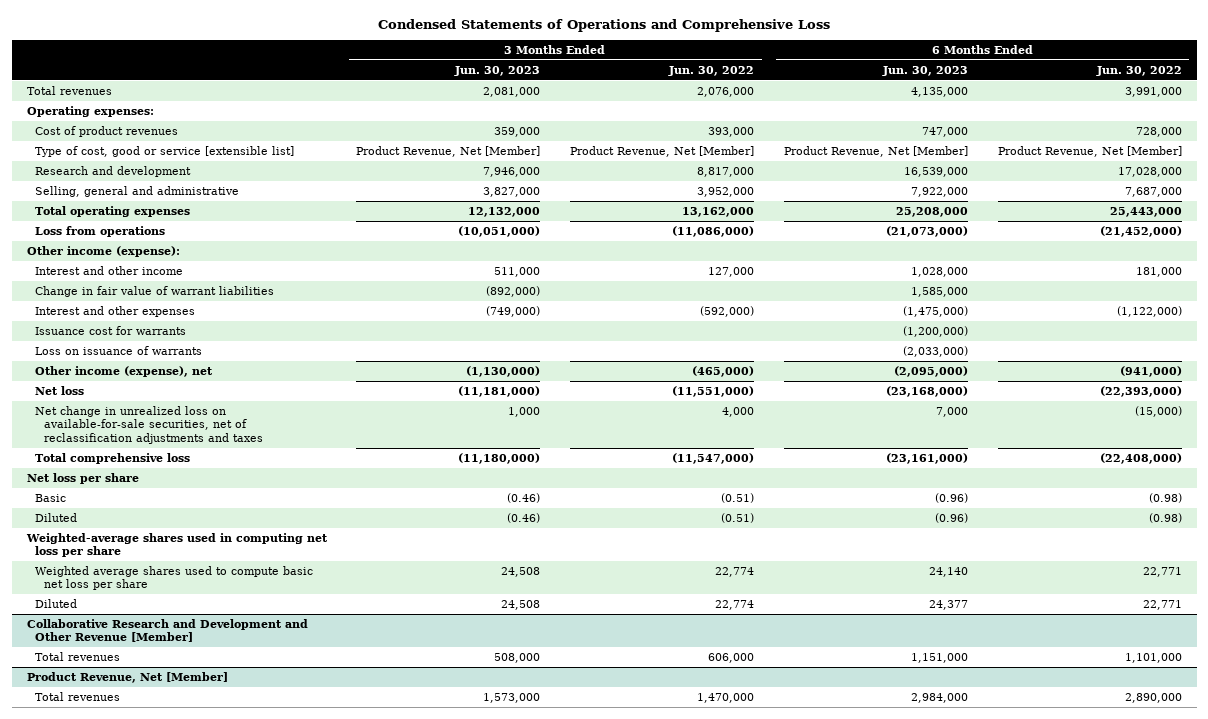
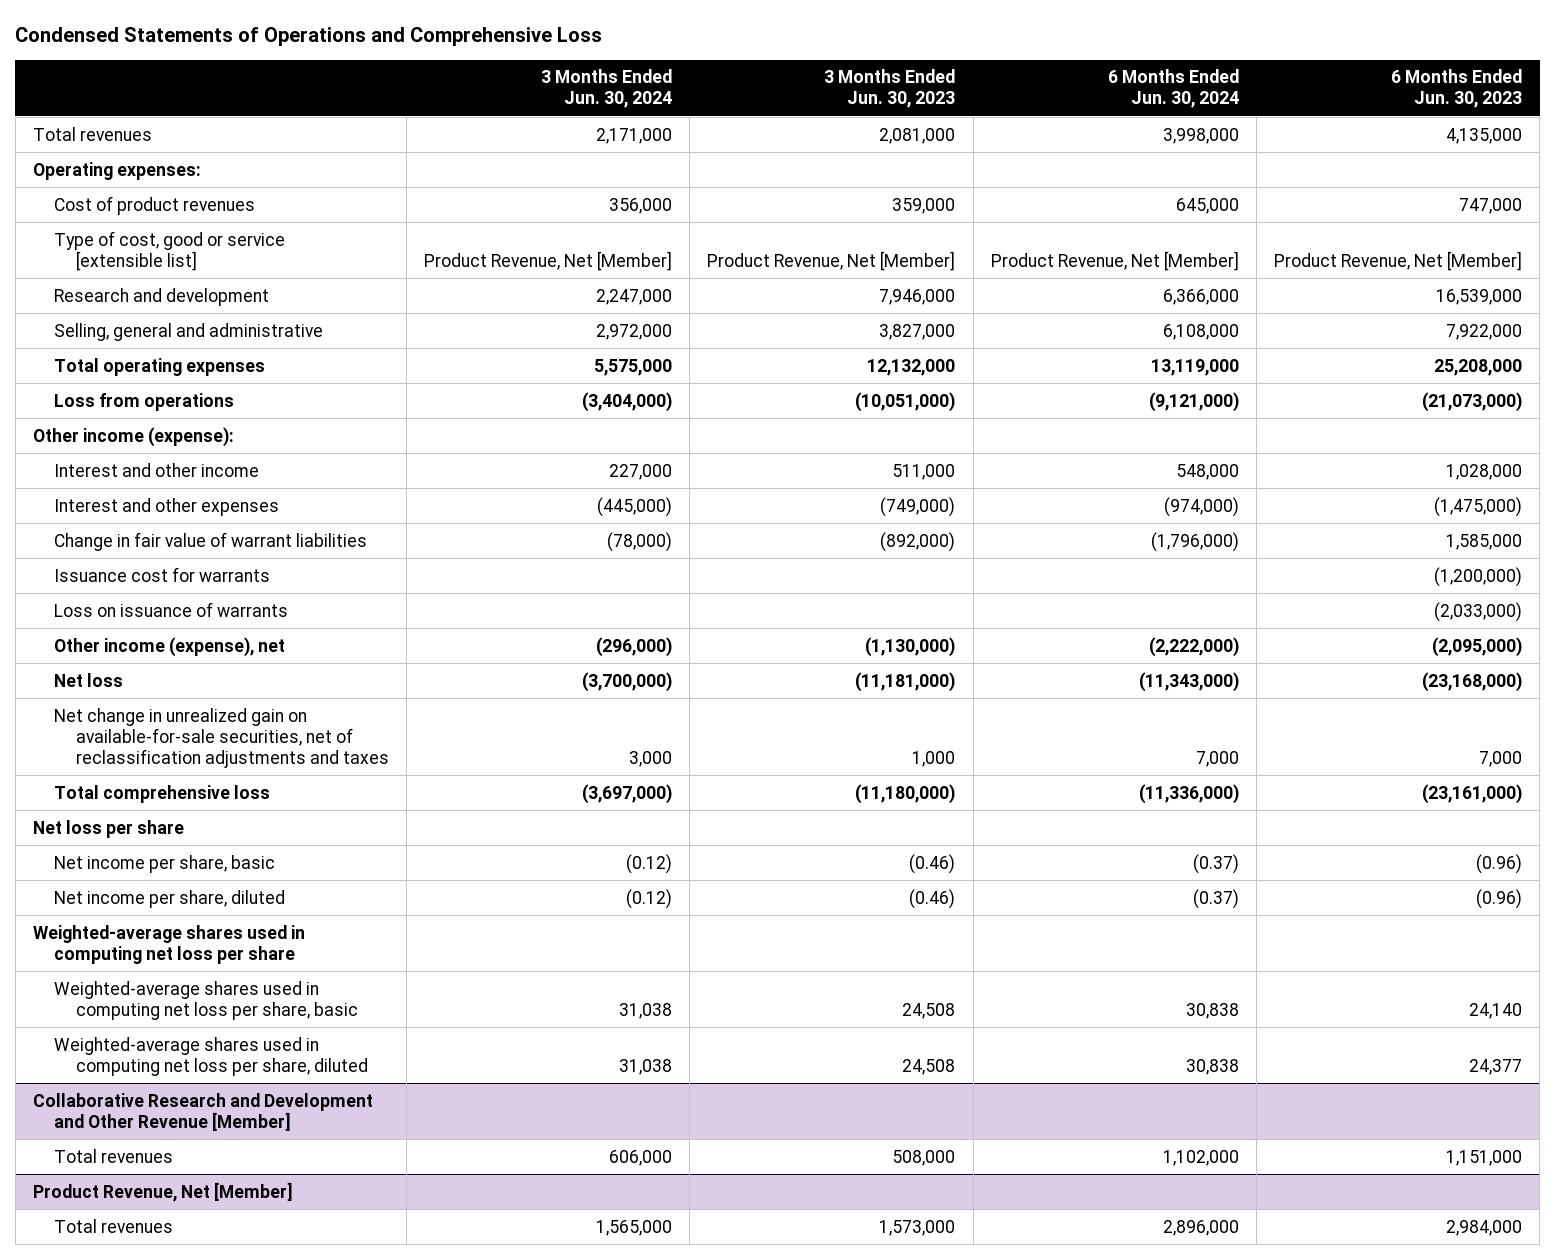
[668,65,755,76] Jun. 30, 2022 -> none
[1095,65,1182,76] Jun. 30, 2022 -> none
none -> [540,69,672,109] 3 Months Ended Jun. 30, 2024
none -> [1107,69,1239,109] 6 Months Ended Jun. 30, 2024
[35,285,275,297] Change in fair value of warrant liabilities -> [54,531,368,551] Change in fair value of warrant liabilities
[35,405,264,444] Net change in unrealized loss on available-for-sale securities, net of reclassification adjustments and taxes -> [54,707,389,768] Net change in unrealized gain on available-for-sale securities, net of reclassification adjustments and taxes
[35,493,67,502] Basic -> [54,854,276,873] Net income per share, basic
[35,512,78,522] Diluted -> [54,889,286,908] Net income per share, diluted
[35,565,314,591] Weighted average shares used to compute basic net loss per share -> [54,980,358,1020] Weighted-average shares used in computing net loss per share, basic
[35,598,78,608] Diluted -> [54,1036,368,1076] Weighted-average shares used in computing net loss per share, diluted

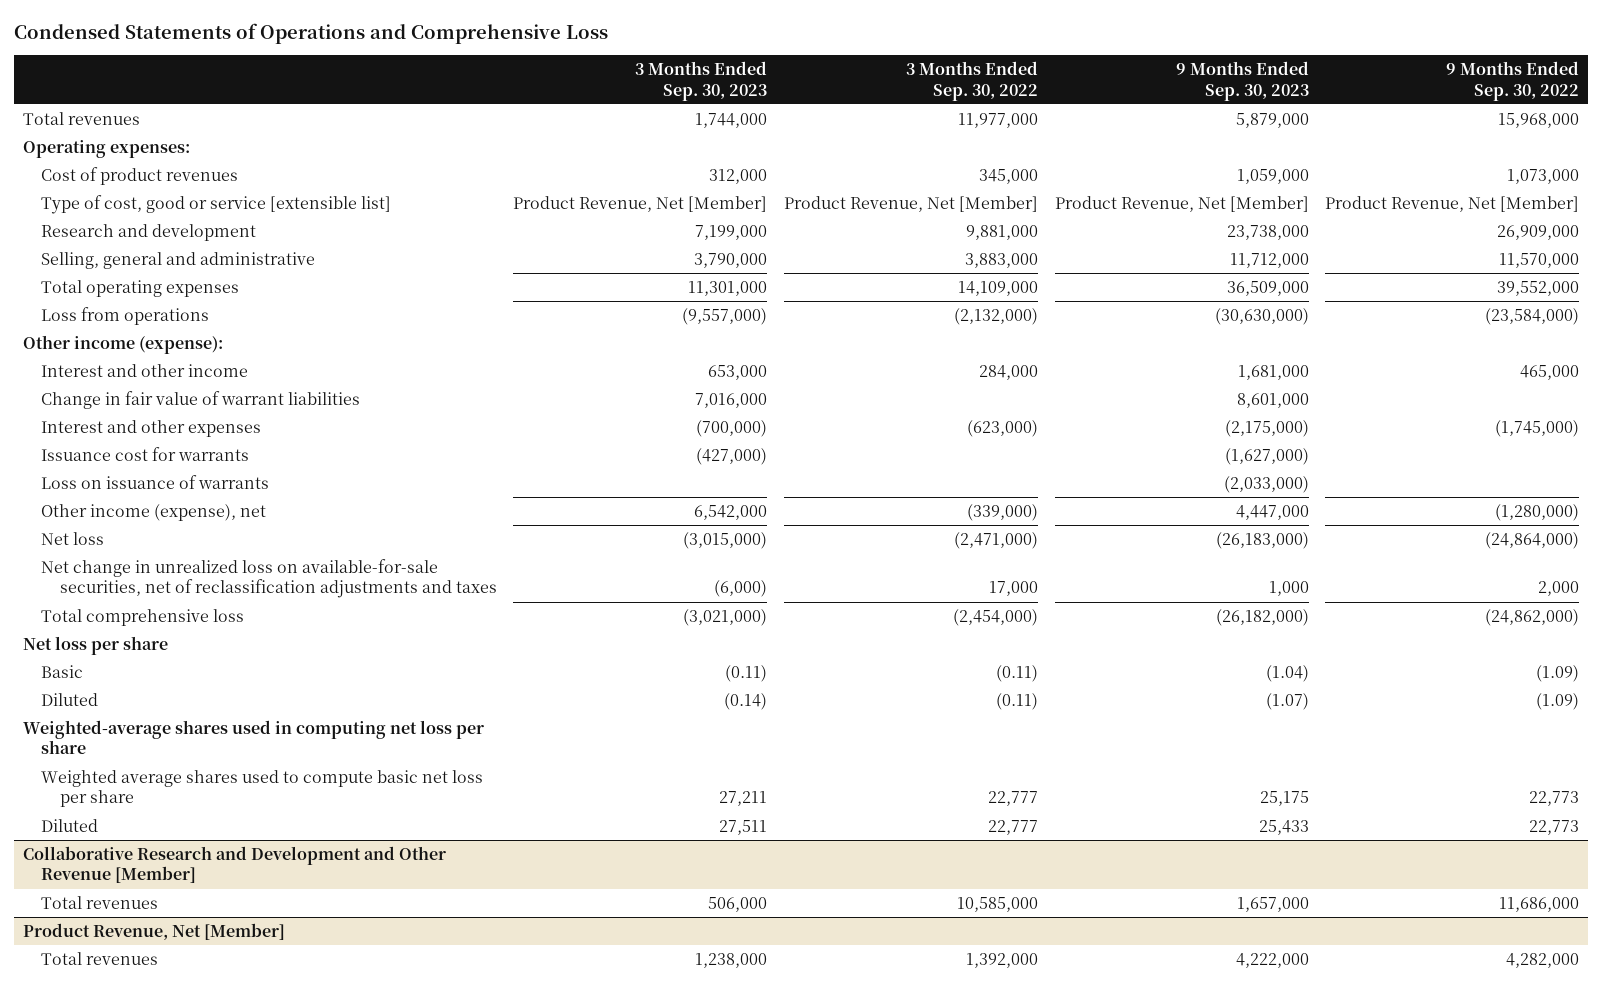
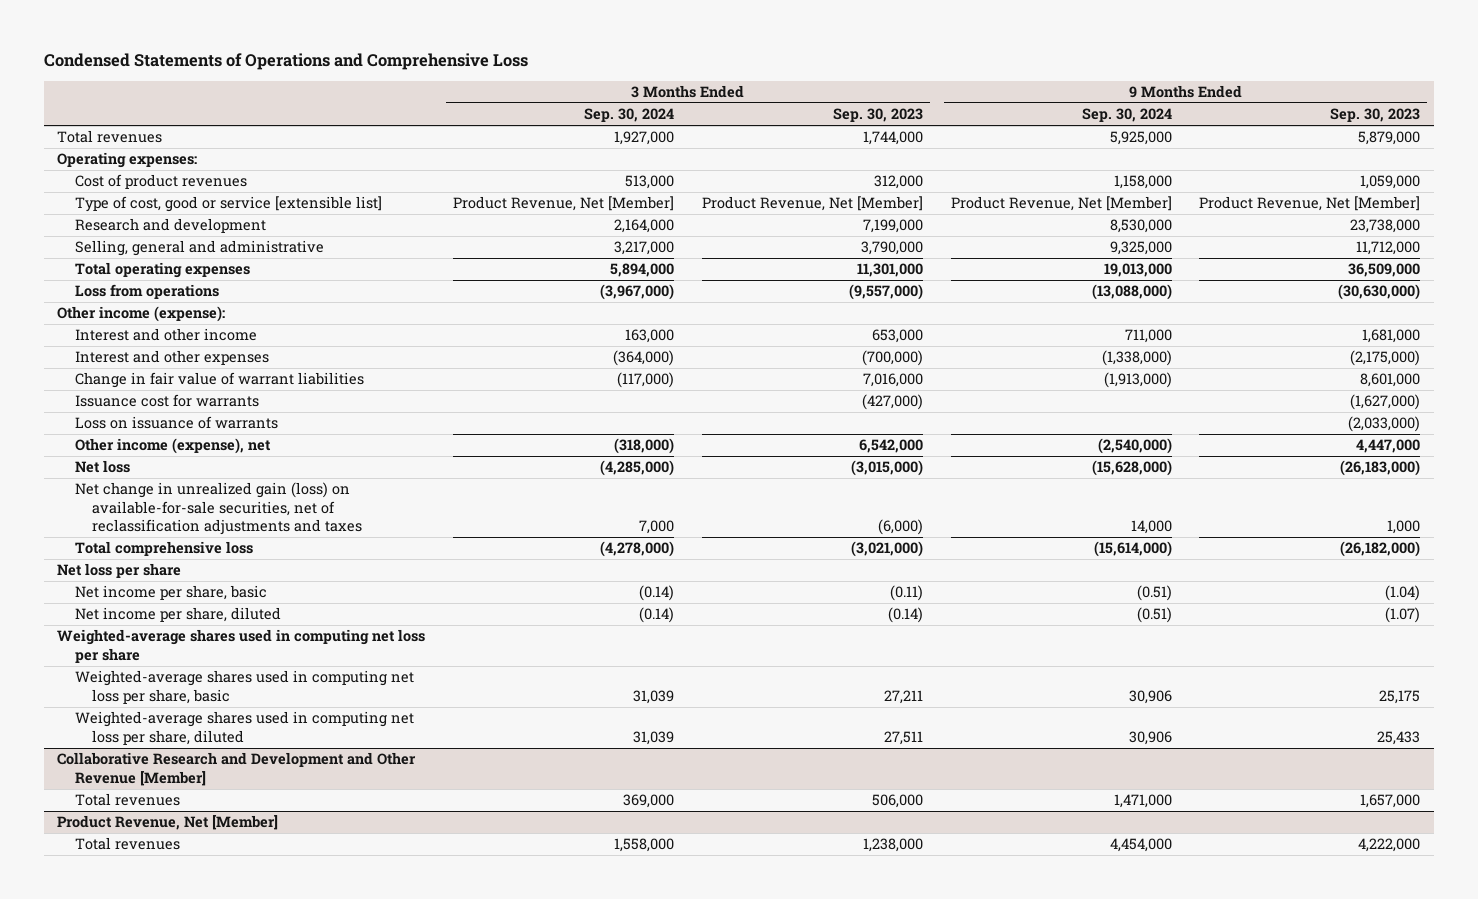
[905,61,1038,101] 3 Months Ended Sep. 30, 2022 -> none
[1446,61,1580,101] 9 Months Ended Sep. 30, 2022 -> none
none -> [584,108,675,123] Sep. 30, 2024
none -> [1081,108,1172,123] Sep. 30, 2024
[41,390,361,409] Change in fair value of warrant liabilities -> [74,372,364,389] Change in fair value of warrant liabilities
[41,558,497,599] Net change in unrealized loss on available-for-sale securities, net of reclassification adjustments and taxes -> [74,482,363,536] Net change in unrealized gain (loss) on available-for-sale securities, net of reclassification adjustments and taxes
[41,664,84,678] Basic -> [74,585,267,601] Net income per share, basic
[41,692,99,706] Diluted -> [74,607,281,623] Net income per share, diluted
[41,769,484,808] Weighted average shares used to compute basic net loss per share -> [74,670,414,704] Weighted-average shares used in computing net loss per share, basic
[41,818,99,832] Diluted -> [74,711,414,745] Weighted-average shares used in computing net loss per share, diluted

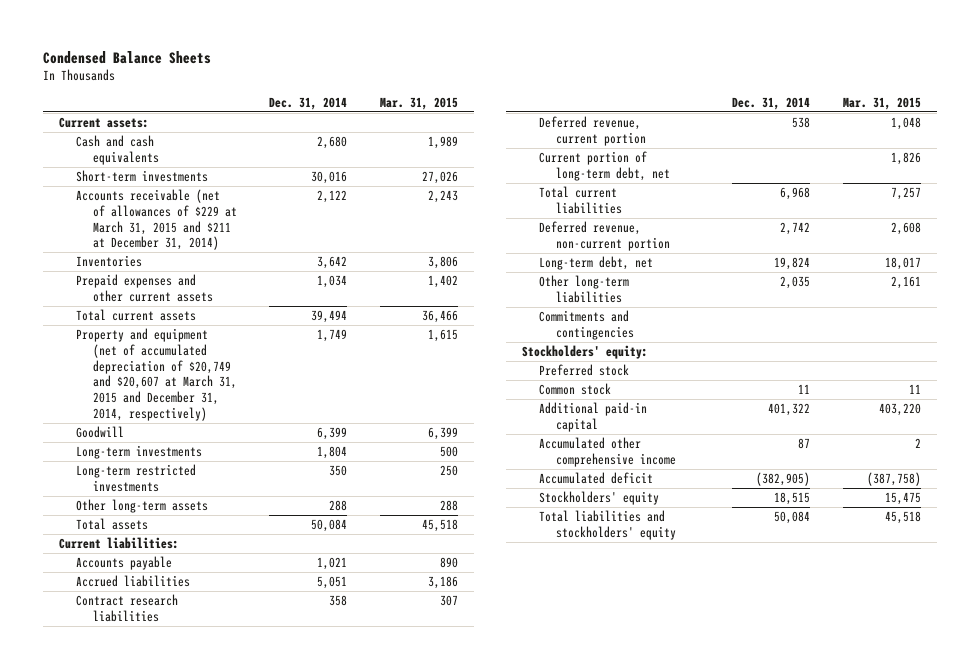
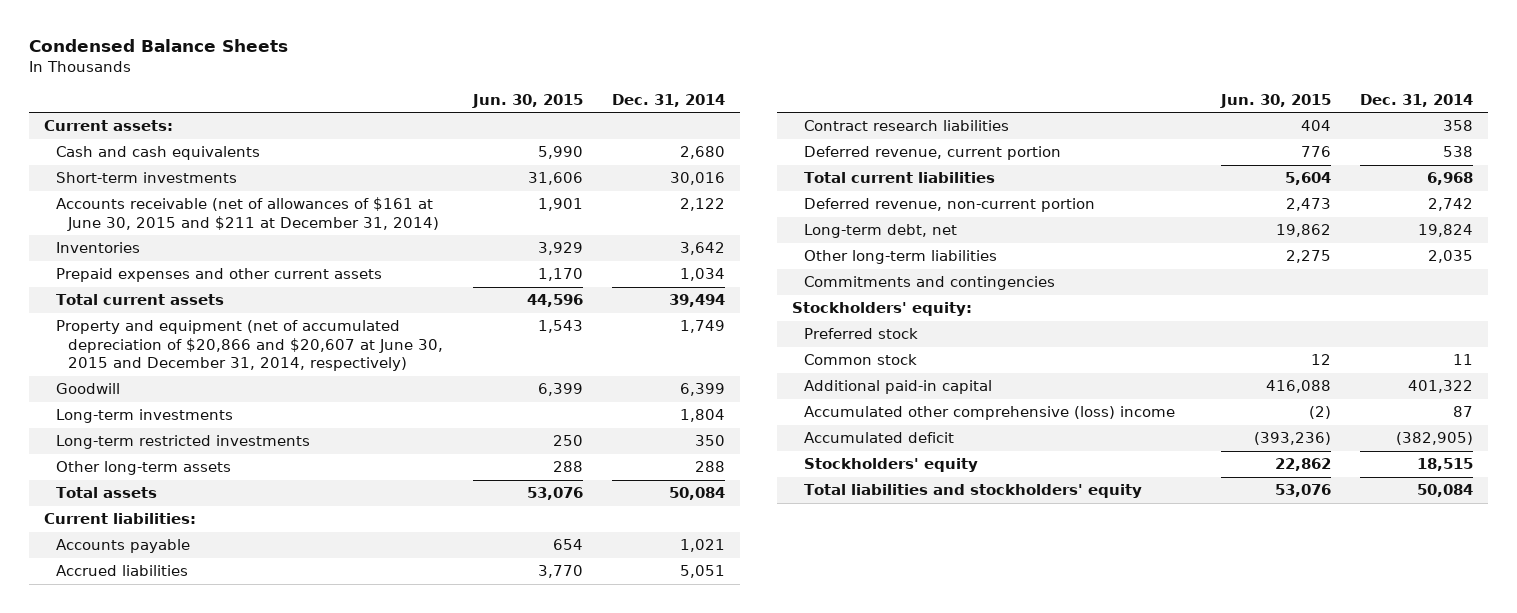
[379,96,458,110] Mar. 31, 2015 -> none
none -> [471,94,583,109] Jun. 30, 2015
[75,188,237,251] Accounts receivable (net of allowances of $229 at March 31, 2015 and $211 at December 31, 2014) -> [56,197,440,231] Accounts receivable (net of allowances of $161 at June 30, 2015 and $211 at December 31, 2014)
[75,327,237,421] Property and equipment (net of accumulated depreciation of $20,749 and $20,607 at March 31, 2015 and December 31, 2014, respectively) -> [56,320,444,372] Property and equipment (net of accumulated depreciation of $20,866 and $20,607 at June 30, 2015 and December 31, 2014, respectively)
[539,150,670,181] Current portion of long-term debt, net -> none
[539,436,676,467] Accumulated other comprehensive income -> [803,406,1175,421] Accumulated other comprehensive (loss) income

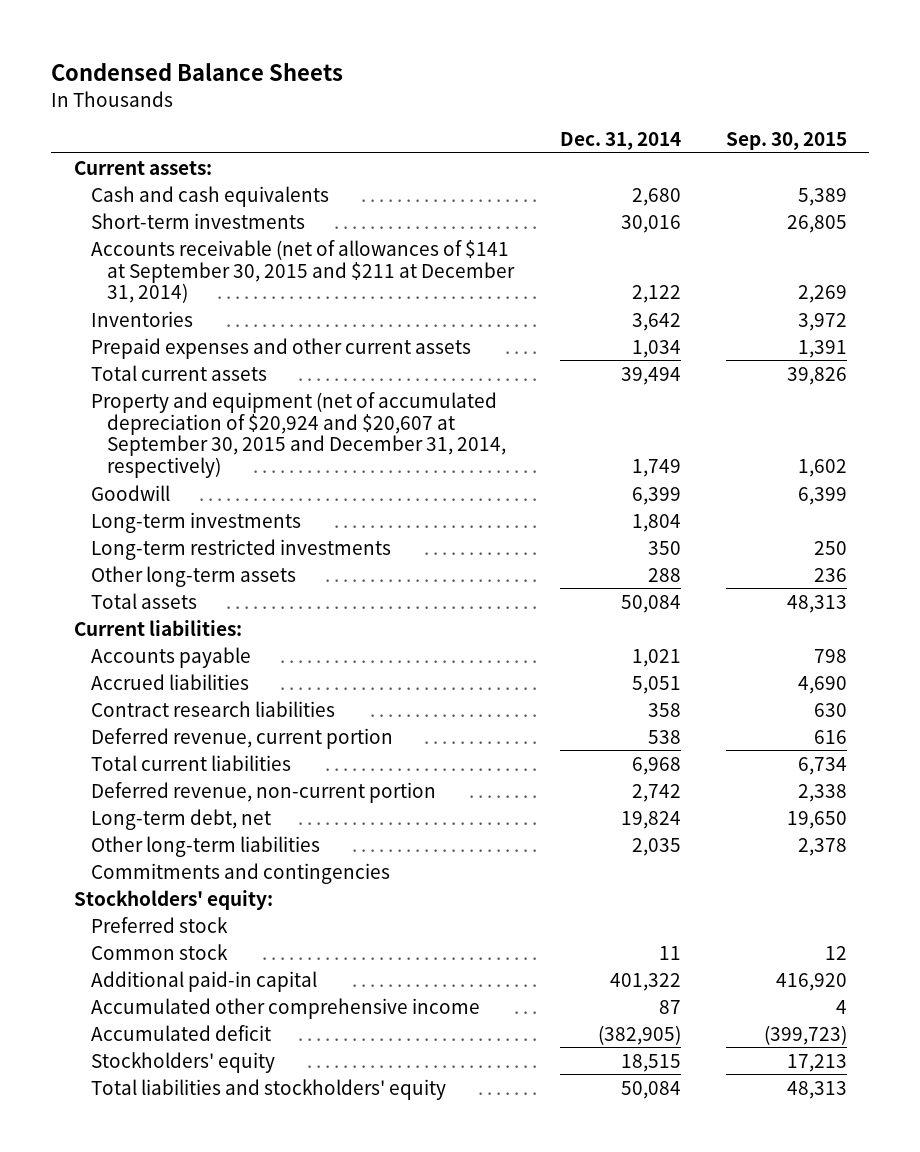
[471,94,583,109] Jun. 30, 2015 -> none
none -> [725,132,847,151] Sep. 30, 2015
[56,197,440,231] Accounts receivable (net of allowances of $161 at June 30, 2015 and $211 at December 31, 2014) -> [90,239,516,304] Accounts receivable (net of allowances of $141 at September 30, 2015 and $211 at December 31, 2014)
[56,320,444,372] Property and equipment (net of accumulated depreciation of $20,866 and $20,607 at June 30, 2015 and December 31, 2014, respectively) -> [90,391,507,479] Property and equipment (net of accumulated depreciation of $20,924 and $20,607 at September 30, 2015 and December 31, 2014, respectively)
[803,406,1175,421] Accumulated other comprehensive (loss) income -> [90,997,480,1019] Accumulated other comprehensive income

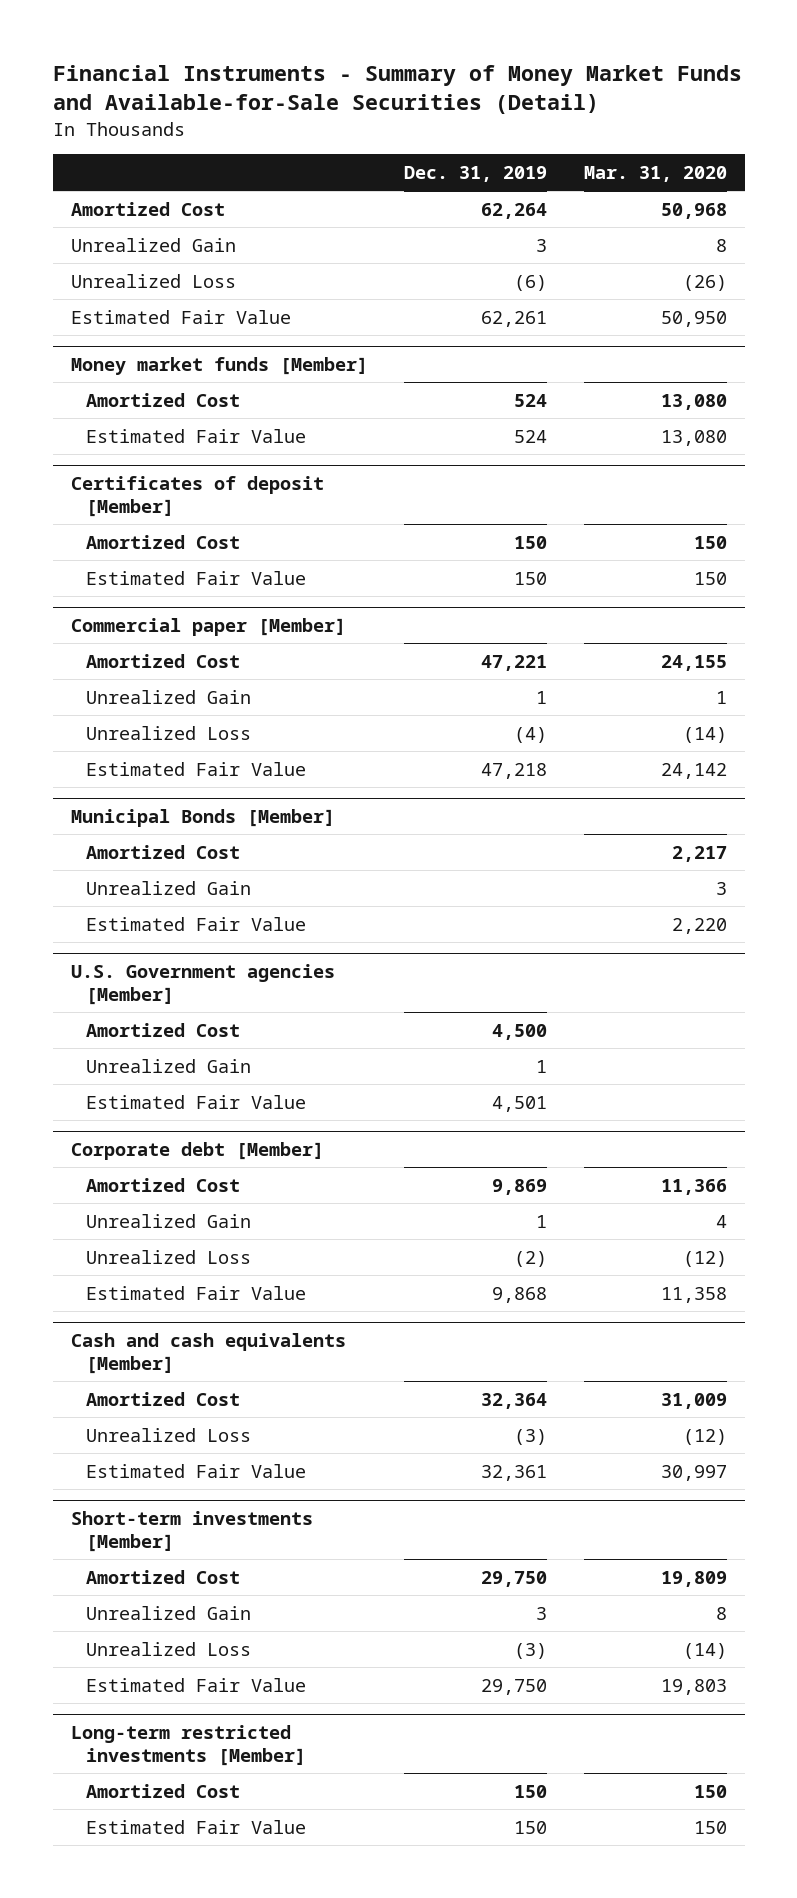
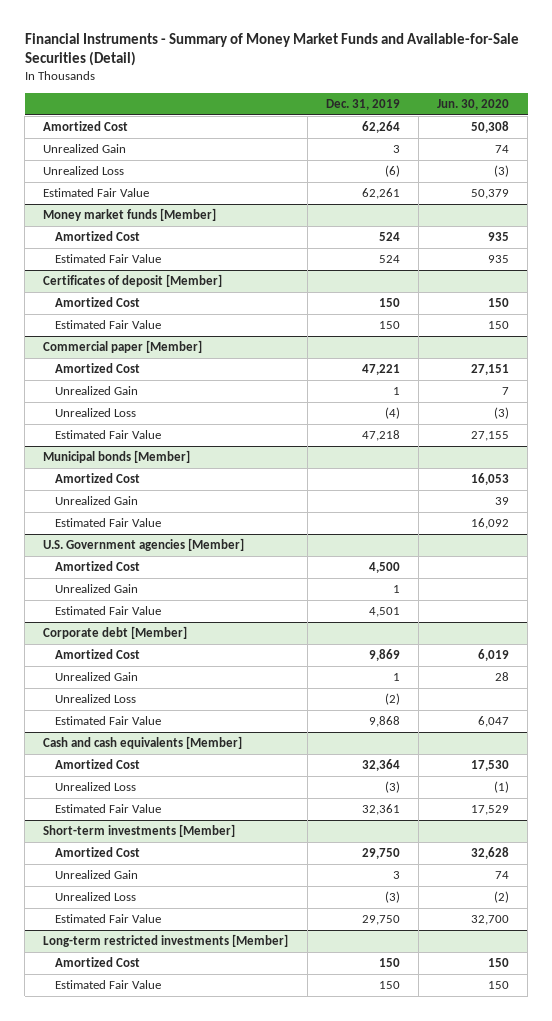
[583,165,727,182] Mar. 31, 2020 -> none
none -> [436,98,509,110] Jun. 30, 2020
[70,809,335,828] Municipal Bonds [Member] -> [43,450,191,464] Municipal bonds [Member]

